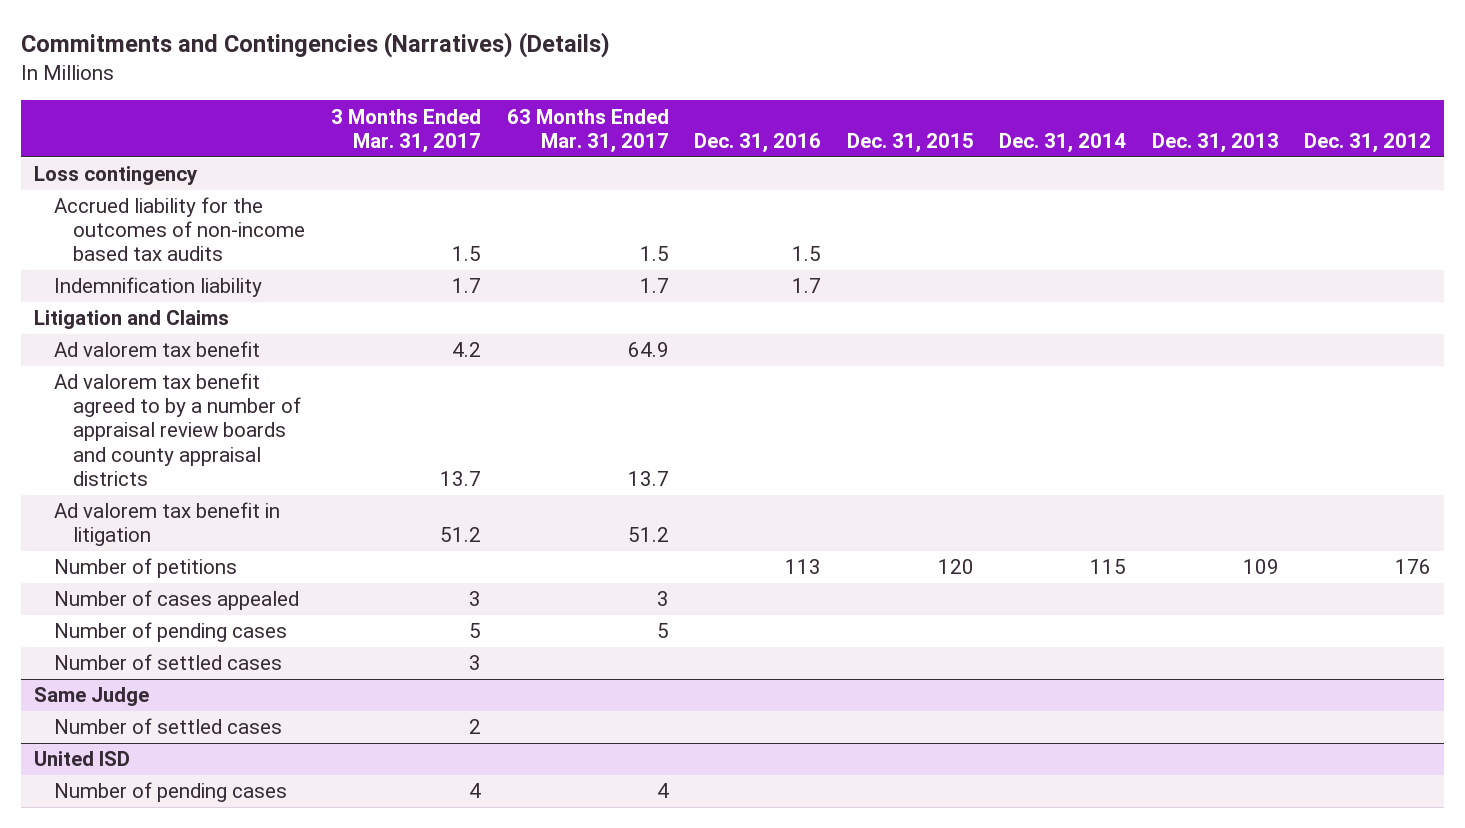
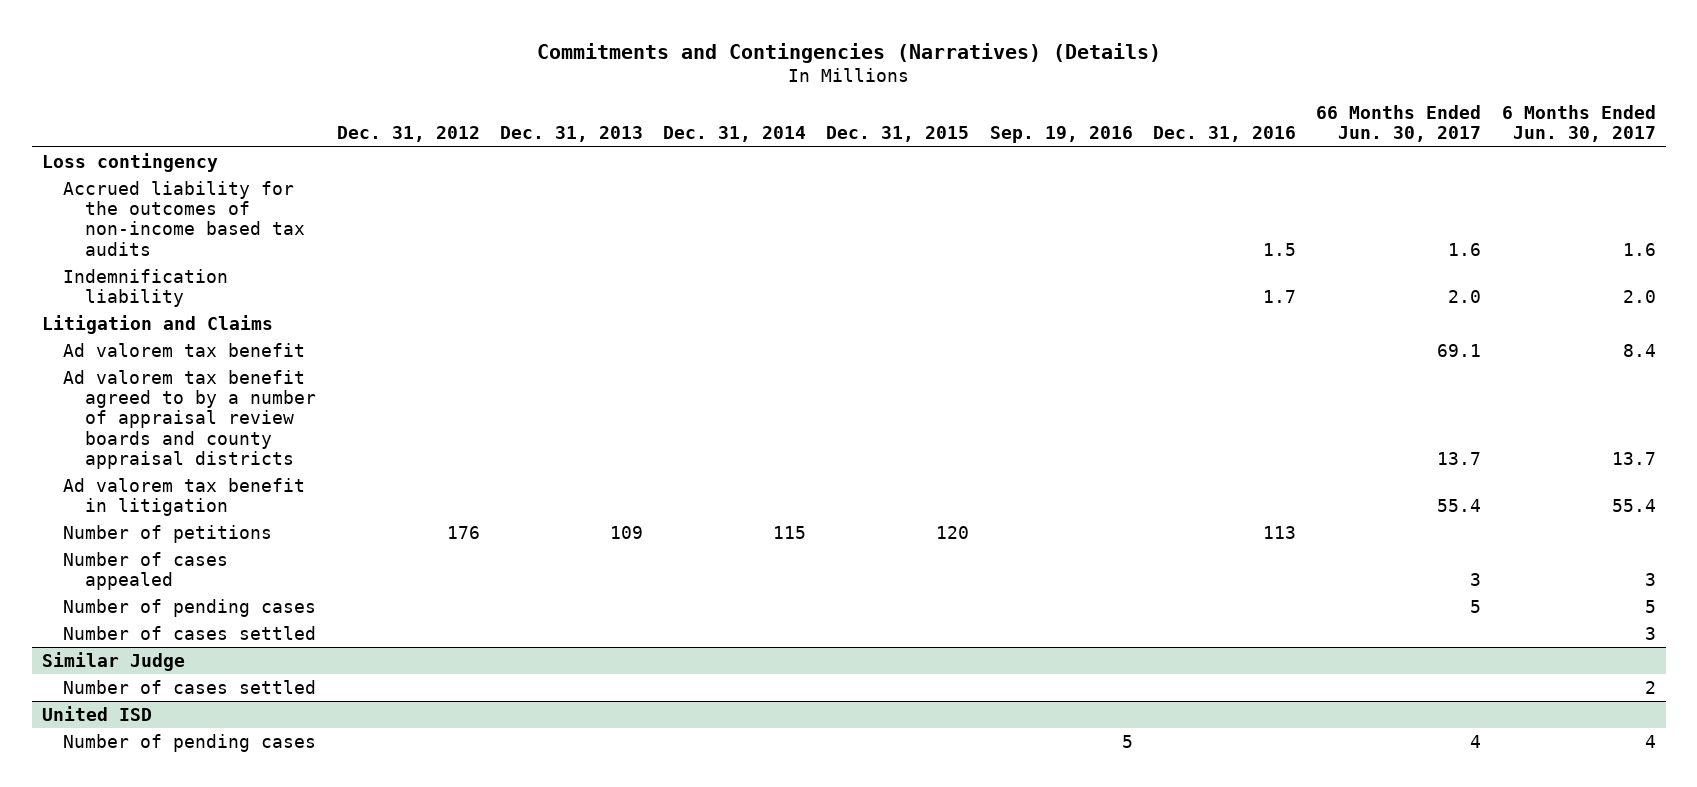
[331,108,482,153] 3 Months Ended Mar. 31, 2017 -> none
[506,108,669,153] 63 Months Ended Mar. 31, 2017 -> none
none -> [989,126,1133,144] Sep. 19, 2016
none -> [1316,105,1482,143] 66 Months Ended Jun. 30, 2017
none -> [1501,105,1656,143] 6 Months Ended Jun. 30, 2017
[53,654,282,671] Number of settled cases -> [63,625,317,640] Number of cases settled
[33,687,149,707] Same Judge -> [41,651,185,671] Similar Judge
[53,718,282,735] Number of settled cases -> [63,679,317,694] Number of cases settled

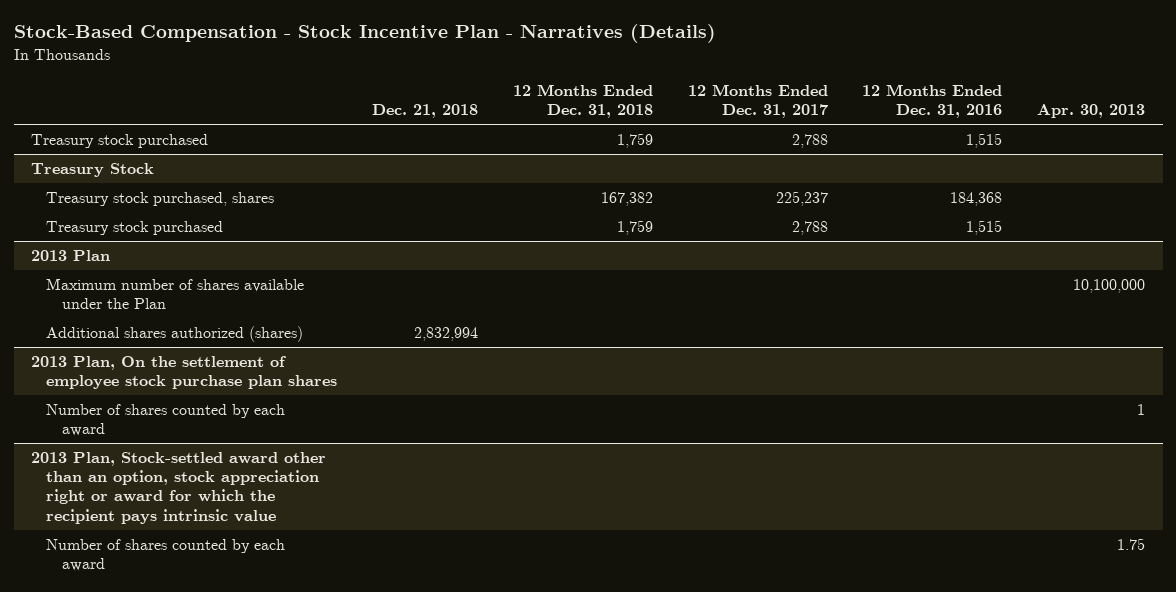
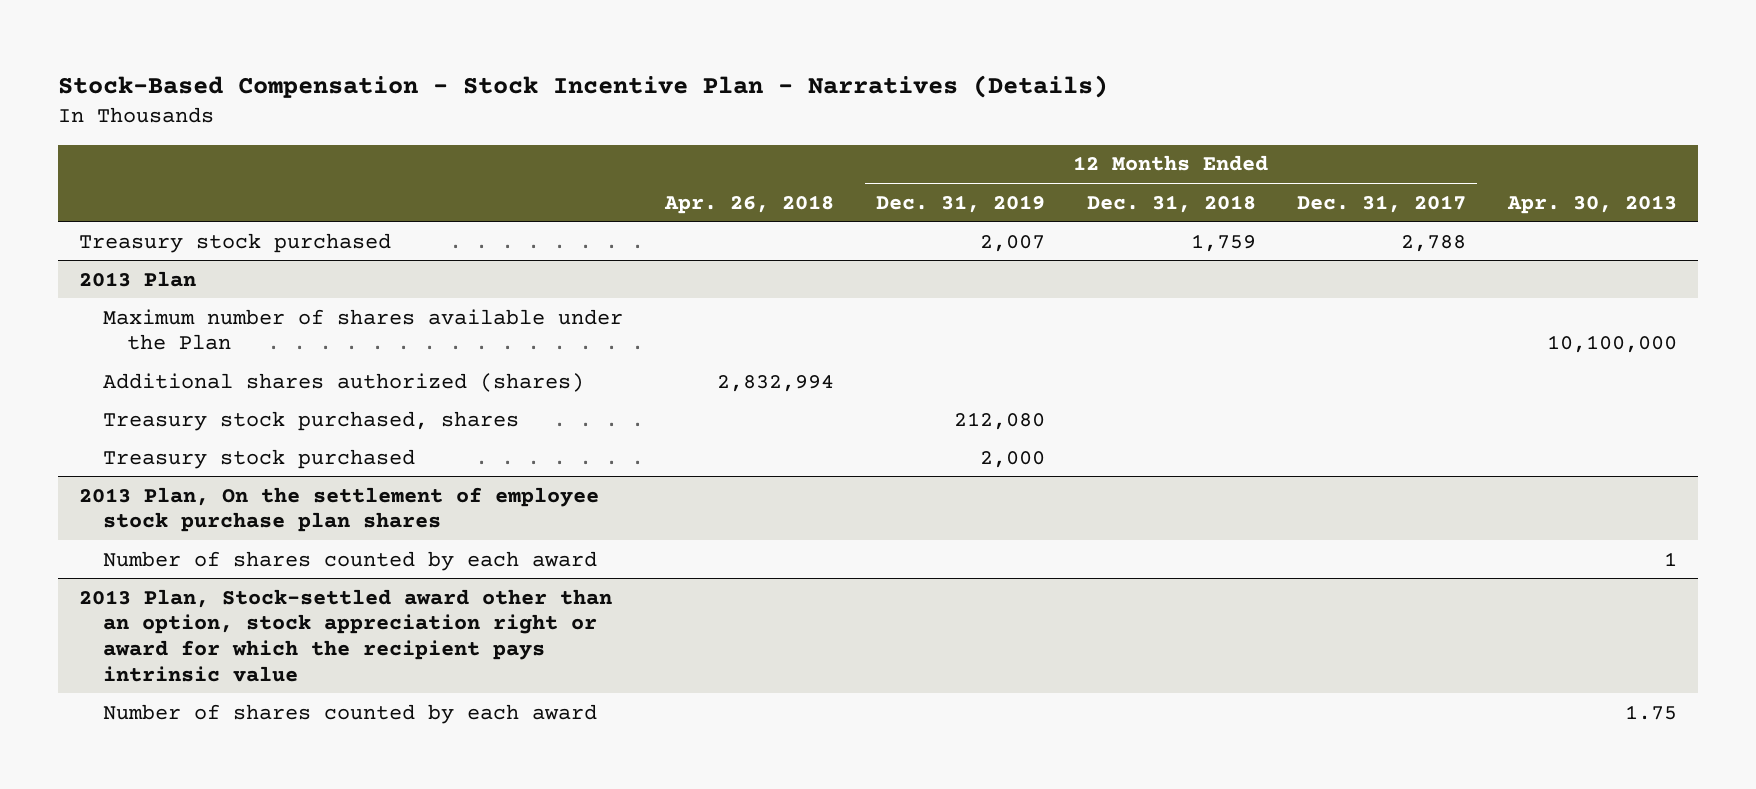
[372,104,479,119] Dec. 21, 2018 -> none
[862,84,1003,119] 12 Months Ended Dec. 31, 2016 -> none
none -> [663,194,834,214] Apr. 26, 2018
none -> [875,194,1045,213] Dec. 31, 2019
[30,163,154,178] Treasury Stock -> none
[46,192,275,207] Treasury stock purchased, shares -> none
[46,221,224,236] Treasury stock purchased -> none
none -> [103,410,520,431] Treasury stock purchased, shares
none -> [103,448,416,469] Treasury stock purchased

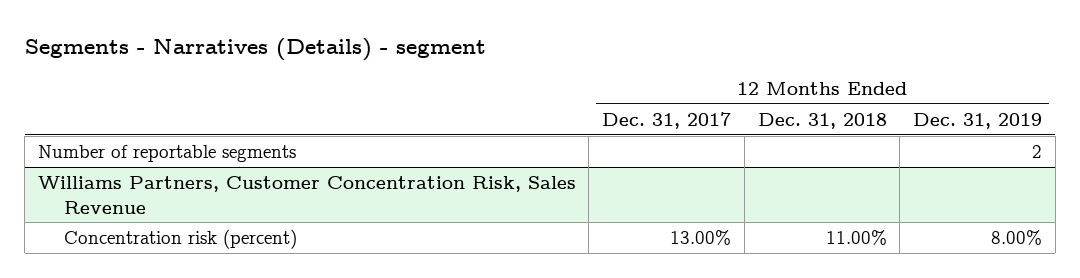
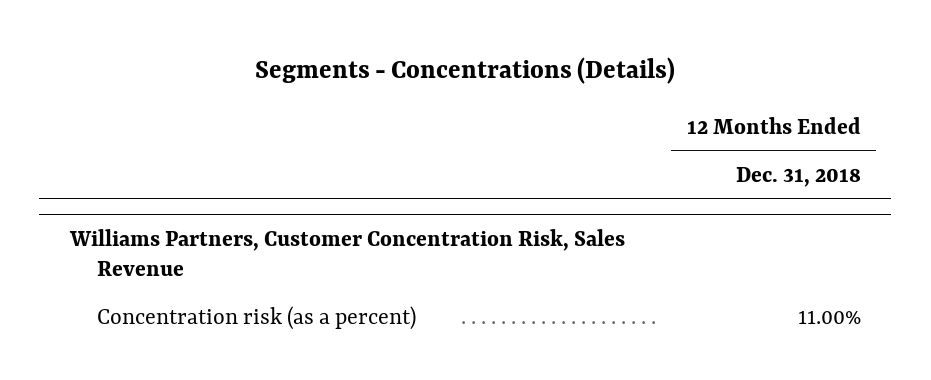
[24,38,486,62] Segments - Narratives (Details) - segment -> [255,56,676,84] Segments - Concentrations (Details)
[602,111,732,129] Dec. 31, 2017 -> none
[912,112,1042,129] Dec. 31, 2019 -> none
[37,144,296,162] Number of reportable segments -> none
[64,228,298,249] Concentration risk (percent) -> [96,306,416,331] Concentration risk (as a percent)

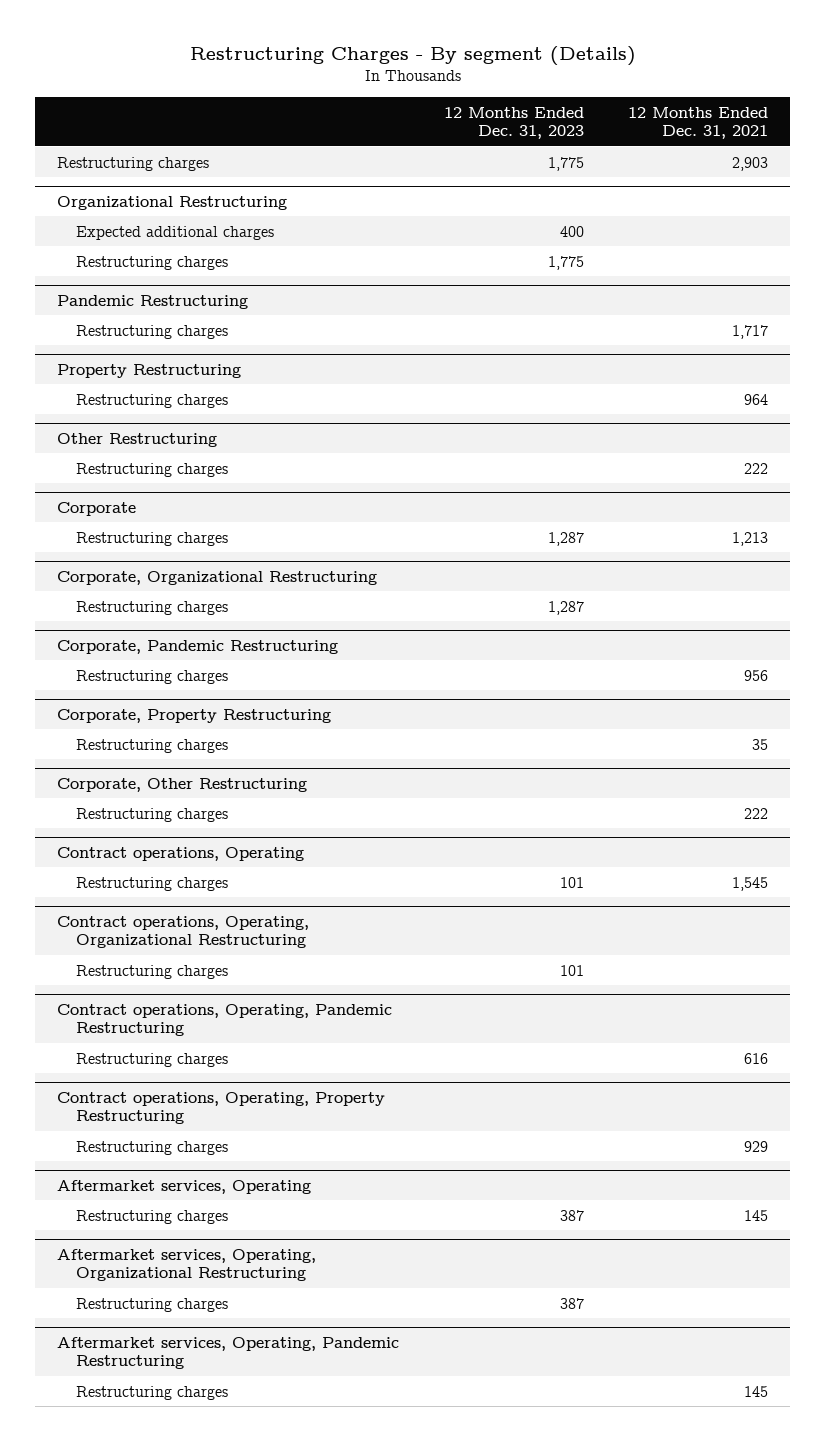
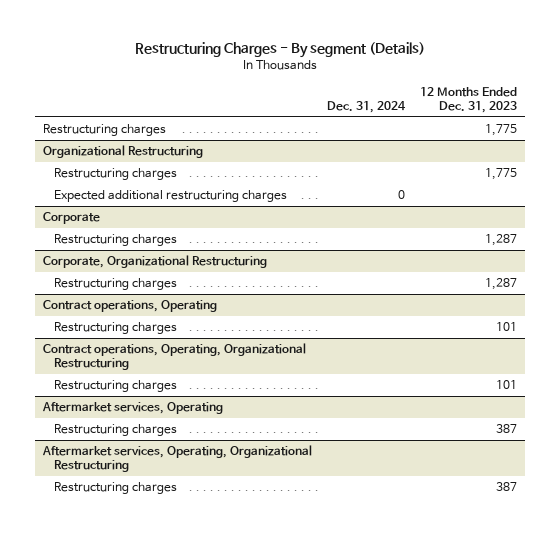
[627,106,768,140] 12 Months Ended Dec. 31, 2021 -> none
none -> [327,100,407,113] Dec. 31, 2024
[76,225,275,240] Expected additional charges -> none
[57,294,249,309] Pandemic Restructuring -> none
[76,324,229,339] Restructuring charges -> none
[57,363,242,378] Property Restructuring -> none
[76,393,229,408] Restructuring charges -> none
[57,432,218,447] Other Restructuring -> none
[76,462,229,477] Restructuring charges -> none
none -> [54,190,288,203] Expected additional restructuring charges
[57,639,339,654] Corporate, Pandemic Restructuring -> none
[76,669,229,684] Restructuring charges -> none
[57,708,332,723] Corporate, Property Restructuring -> none
[76,738,229,753] Restructuring charges -> none
[57,777,308,792] Corporate, Other Restructuring -> none
[76,807,229,822] Restructuring charges -> none
[57,1003,393,1037] Contract operations, Operating, Pandemic Restructuring -> none
[76,1052,229,1067] Restructuring charges -> none
[57,1091,386,1125] Contract operations, Operating, Property Restructuring -> none
[76,1140,229,1155] Restructuring charges -> none
[57,1336,400,1370] Aftermarket services, Operating, Pandemic Restructuring -> none
[76,1385,229,1400] Restructuring charges -> none

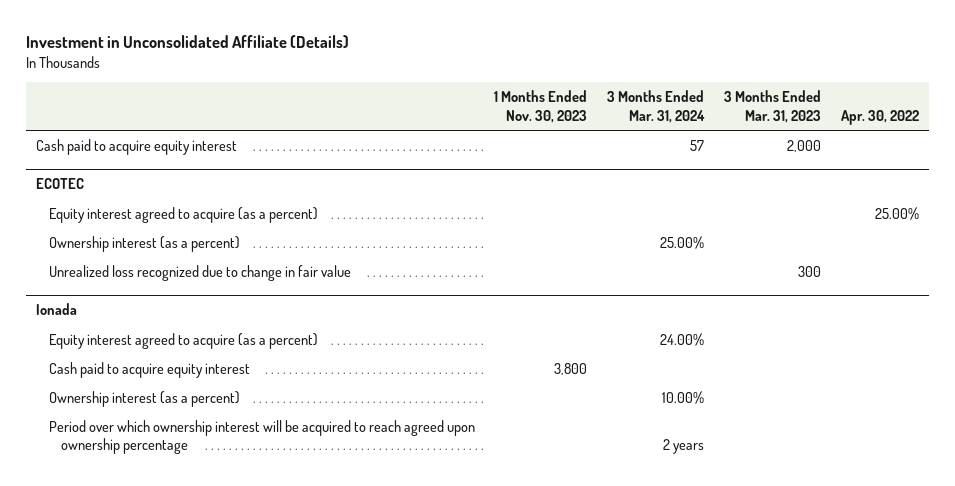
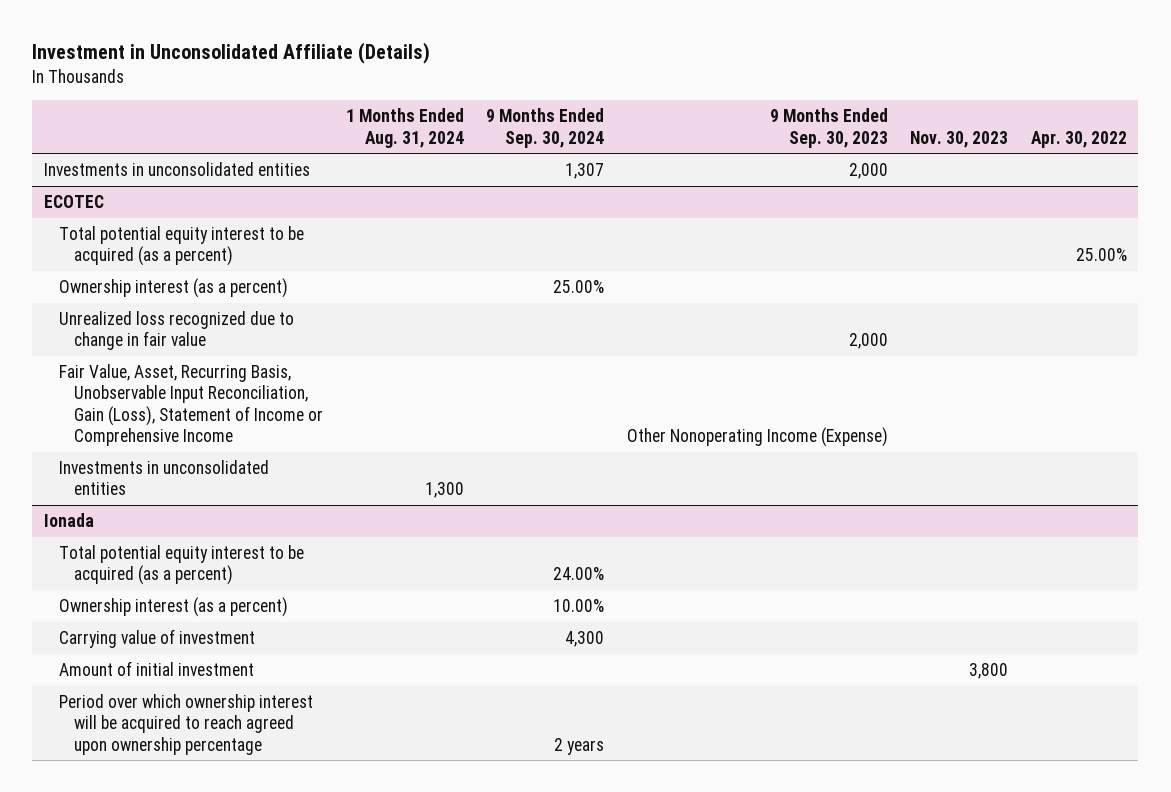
[494,90,588,123] 1 Months Ended Nov. 30, 2023 -> none
[607,90,706,123] 3 Months Ended Mar. 31, 2024 -> none
[724,90,822,123] 3 Months Ended Mar. 31, 2023 -> none
none -> [345,108,464,148] 1 Months Ended Aug. 31, 2024
none -> [486,108,605,148] 9 Months Ended Sep. 30, 2024
none -> [769,108,888,148] 9 Months Ended Sep. 30, 2023
none -> [910,130,1009,148] Nov. 30, 2023
[35,138,237,155] Cash paid to acquire equity interest -> [43,162,310,177] Investments in unconsolidated entities
[48,206,318,223] Equity interest agreed to acquire (as a percent) -> [58,226,304,267] Total potential equity interest to be acquired (as a percent)
none -> [58,364,324,446] Fair Value, Asset, Recurring Basis, Unobservable Input Reconciliation, Gain (Loss), Statement of Income or Comprehensive Income
none -> [58,460,269,496] Investments in unconsolidated entities
[48,361,250,378] Cash paid to acquire equity interest -> none
[48,332,318,349] Equity interest agreed to acquire (as a percent) -> [58,545,304,586] Total potential equity interest to be acquired (as a percent)
none -> [58,629,255,649] Carrying value of investment
none -> [58,661,254,677] Amount of initial investment

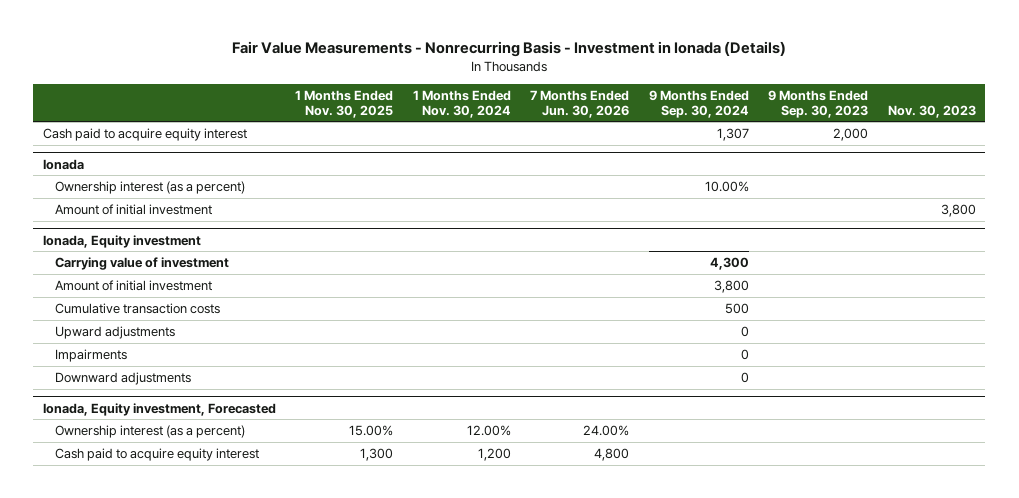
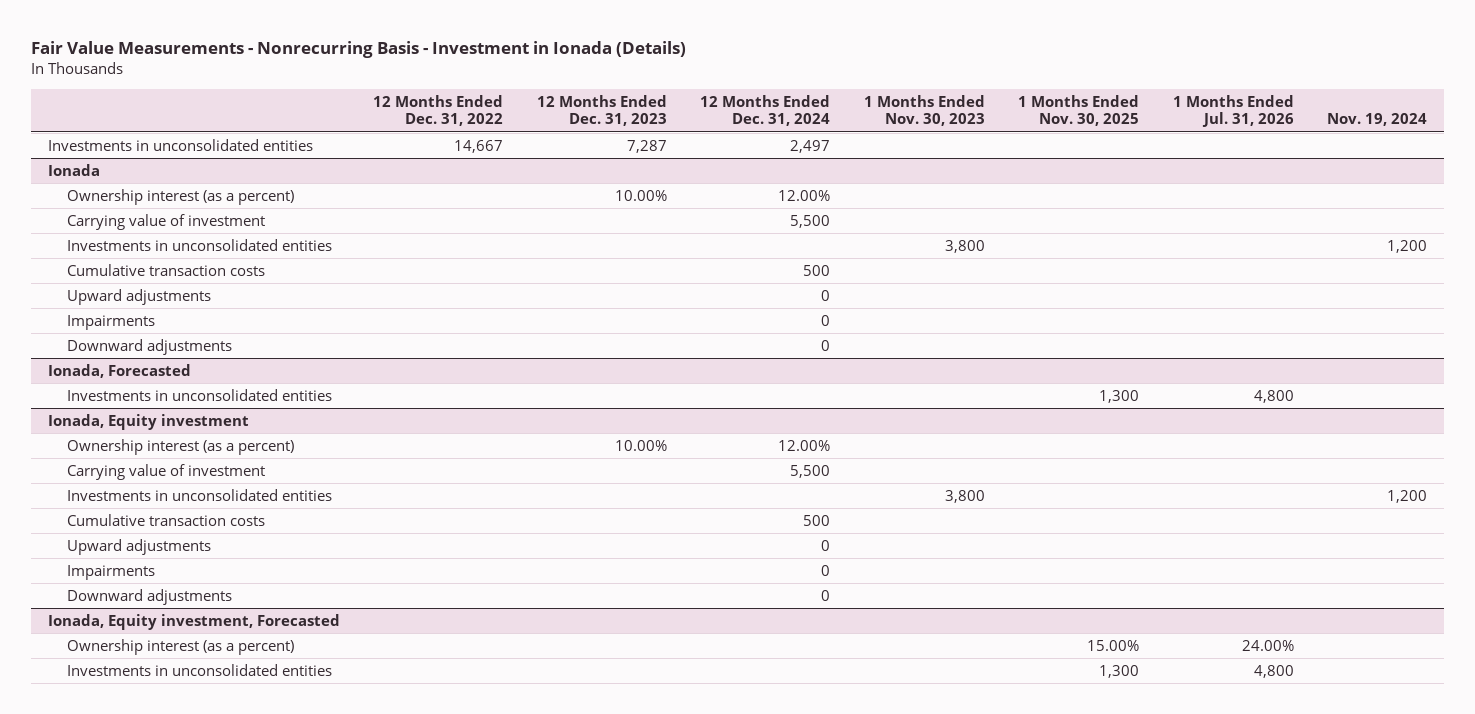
[412,89,511,118] 1 Months Ended Nov. 30, 2024 -> none
[530,89,630,118] 7 Months Ended Jun. 30, 2026 -> none
[648,89,749,118] 9 Months Ended Sep. 30, 2024 -> none
[768,89,869,118] 9 Months Ended Sep. 30, 2023 -> none
[887,104,976,118] Nov. 30, 2023 -> none
none -> [373,94,504,127] 12 Months Ended Dec. 31, 2022
none -> [536,94,667,127] 12 Months Ended Dec. 31, 2023
none -> [700,94,831,127] 12 Months Ended Dec. 31, 2024
none -> [863,94,985,127] 1 Months Ended Nov. 30, 2023
none -> [1172,94,1294,128] 1 Months Ended Jul. 31, 2026
none -> [1327,113,1428,127] Nov. 19, 2024
[42,128,247,142] Cash paid to acquire equity interest -> none
none -> [47,138,313,151] Investments in unconsolidated entities
[54,204,212,216] Amount of initial investment -> none
none -> [66,213,265,230] Carrying value of investment
none -> [66,238,332,251] Investments in unconsolidated entities
none -> [66,263,265,276] Cumulative transaction costs
none -> [66,288,211,305] Upward adjustments
none -> [66,314,155,330] Impairments
none -> [66,338,232,355] Downward adjustments
none -> [47,363,191,378] Ionada, Forecasted
none -> [66,388,332,401] Investments in unconsolidated entities
none -> [66,438,294,455] Ownership interest (as a percent)
[54,280,212,292] Amount of initial investment -> none
none -> [66,488,332,501] Investments in unconsolidated entities
[54,448,259,462] Cash paid to acquire equity interest -> none
none -> [66,663,332,676] Investments in unconsolidated entities

